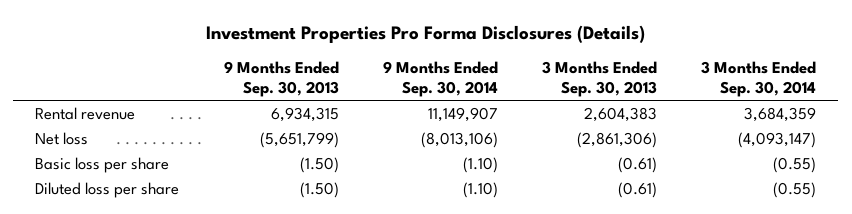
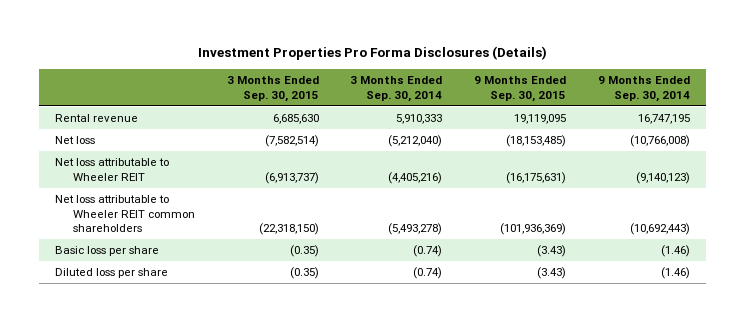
[223,61,339,97] 9 Months Ended Sep. 30, 2013 -> none
[542,61,658,97] 3 Months Ended Sep. 30, 2013 -> none
none -> [226,76,319,102] 3 Months Ended Sep. 30, 2015
none -> [474,76,567,102] 9 Months Ended Sep. 30, 2015
[427,106,498,122] 11,149,907 -> [637,114,690,125] 16,747,195
[744,106,817,122] 3,684,359 -> [396,114,443,125] 5,910,333
[420,131,498,148] (8,013,106) -> [629,135,690,148] (10,766,008)
[738,131,817,148] (4,093,147) -> [388,135,443,148] (5,212,040)
none -> [55,158,170,181] Net loss attributable to Wheeler REIT
none -> [55,195,195,233] Net loss attributable to Wheeler REIT common shareholders
[462,156,498,173] (1.10) -> [660,245,690,258] (1.46)
[773,156,817,173] (0.55) -> [413,245,443,258] (0.74)
[462,181,498,198] (1.10) -> [660,267,690,280] (1.46)
[773,181,817,198] (0.55) -> [413,267,443,280] (0.74)

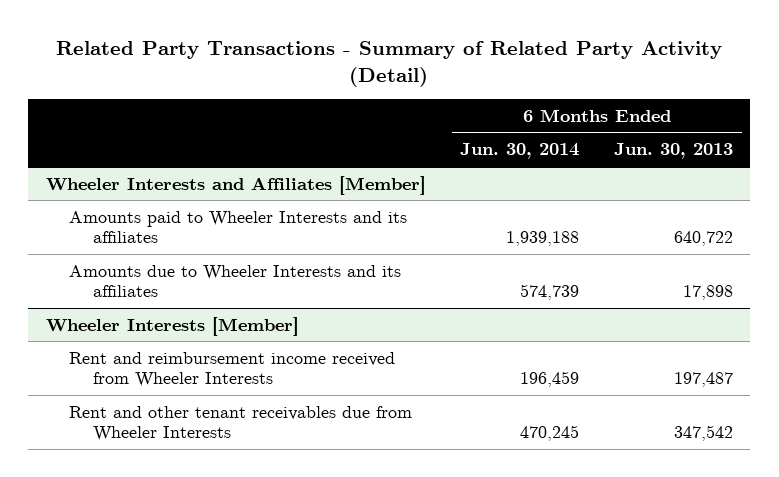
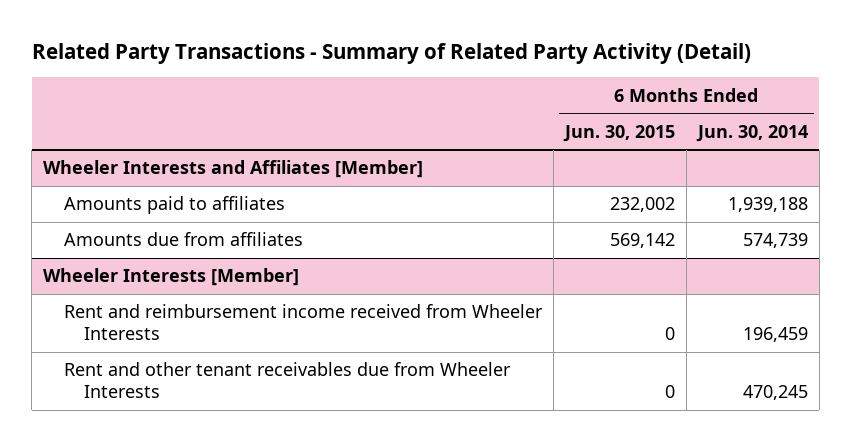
[613,143,733,160] Jun. 30, 2013 -> none
none -> [562,124,675,142] Jun. 30, 2015
[69,210,408,243] Amounts paid to Wheeler Interests and its affiliates -> [63,196,285,215] Amounts paid to affiliates
[69,264,402,297] Amounts due to Wheeler Interests and its affiliates -> [63,232,303,247] Amounts due from affiliates

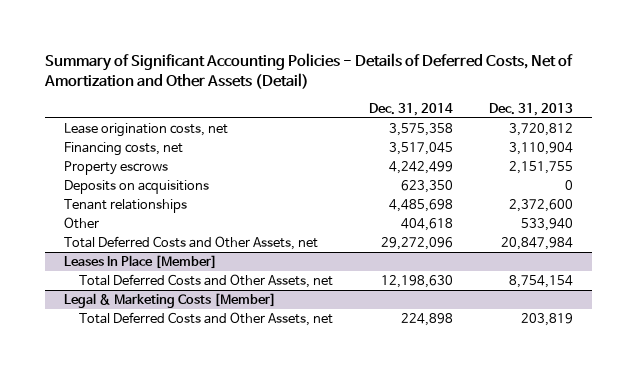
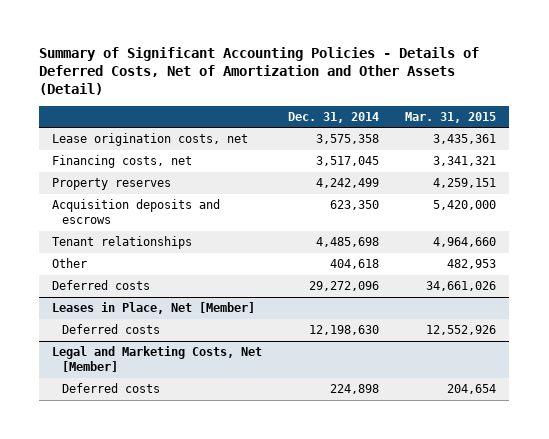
[489,102,574,116] Dec. 31, 2013 -> none
none -> [405,111,497,123] Mar. 31, 2015
[63,161,168,176] Property escrows -> [52,178,172,191] Property reserves
[63,180,209,195] Deposits on acquisitions -> [52,199,221,224] Acquisition deposits and escrows
[63,236,318,251] Total Deferred Costs and Other Assets, net -> [52,280,151,291] Deferred costs
[63,255,217,270] Leases In Place [Member] -> [52,302,256,315] Leases in Place, Net [Member]
[79,274,334,289] Total Deferred Costs and Other Assets, net -> [61,324,160,335] Deferred costs
[63,293,276,309] Legal & Marketing Costs [Member] -> [52,346,263,372] Legal and Marketing Costs, Net [Member]
[79,312,334,327] Total Deferred Costs and Other Assets, net -> [61,383,160,394] Deferred costs

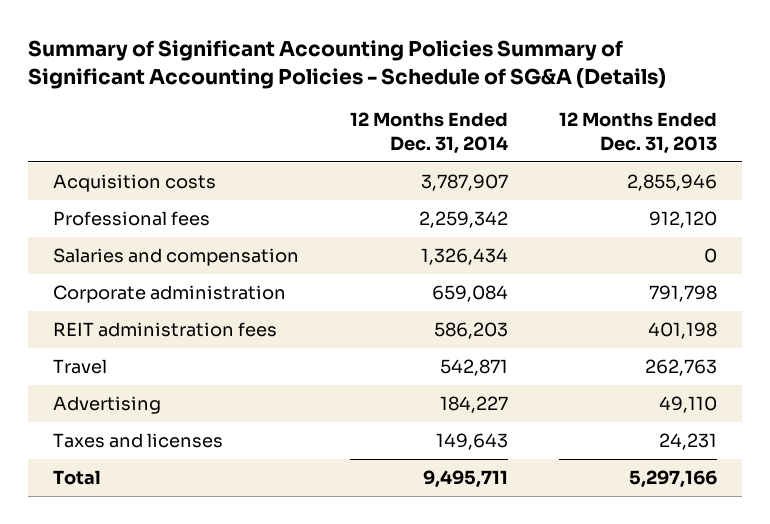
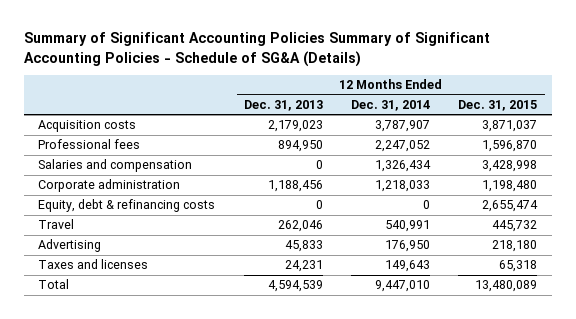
none -> [458,99,538,111] Dec. 31, 2015
[626,173,717,191] 2,855,946 -> [267,120,323,133] 2,179,023
[419,210,509,228] 2,259,342 -> [375,140,431,153] 2,247,052
[648,210,717,228] 912,120 -> [277,140,323,153] 894,950
[53,321,278,337] REIT administration fees -> none
[432,284,509,302] 659,084 -> [375,180,431,193] 1,218,033
[648,284,717,302] 791,798 -> [267,180,323,193] 1,188,456
none -> [38,199,216,213] Equity, debt & refinancing costs
[440,358,509,376] 542,871 -> [385,220,431,233] 540,991
[644,358,717,376] 262,763 -> [277,220,323,233] 262,046
[440,395,509,413] 184,227 -> [385,240,431,253] 176,950
[658,395,717,413] 49,110 -> [284,240,323,253] 45,833
[423,469,509,488] 9,495,711 -> [375,280,431,293] 9,447,010
[628,469,717,488] 5,297,166 -> [267,280,323,293] 4,594,539

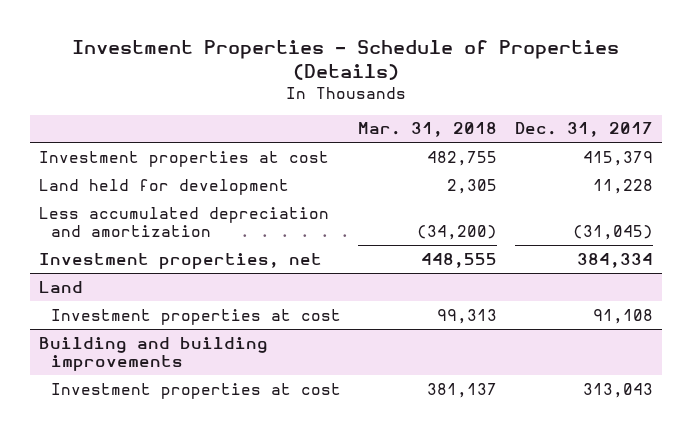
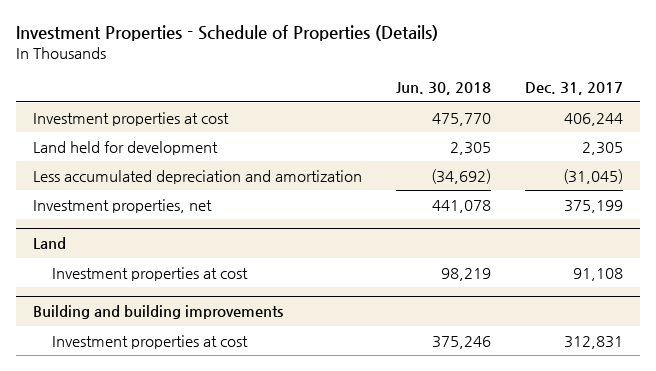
[358,122,498,138] Mar. 31, 2018 -> none
none -> [396,82,492,96] Jun. 30, 2018
[583,150,654,166] 415,379 -> [564,112,624,126] 406,244
[593,178,654,194] 11,228 -> [582,141,624,155] 2,305
[577,252,654,268] 384,334 -> [564,199,624,213] 375,199
[583,382,654,398] 313,043 -> [564,335,624,349] 312,831

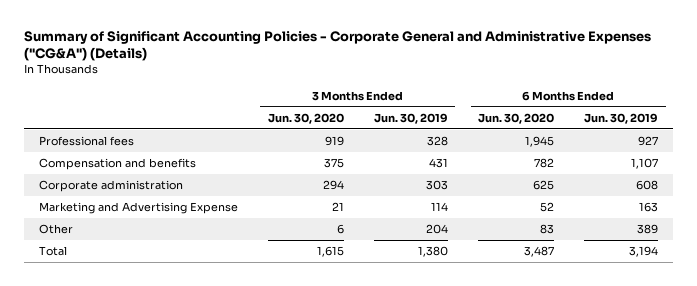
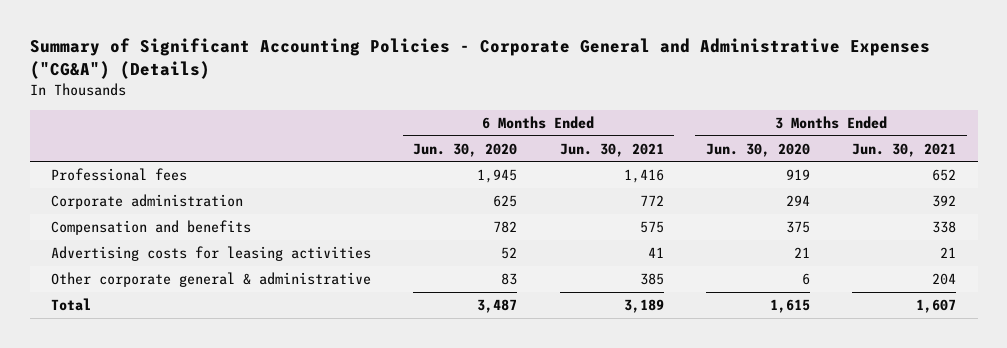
[373,112,448,124] Jun. 30, 2019 -> none
[584,112,659,124] Jun. 30, 2019 -> none
none -> [559,142,664,157] Jun. 30, 2021
none -> [852,142,957,157] Jun. 30, 2021
[38,158,196,171] Compensation and benefits -> [50,220,251,236] Compensation and benefits
[38,202,238,215] Marketing and Advertising Expense -> [50,246,371,262] Advertising costs for leasing activities
[38,224,73,235] Other -> [50,272,371,288] Other corporate general & administrative

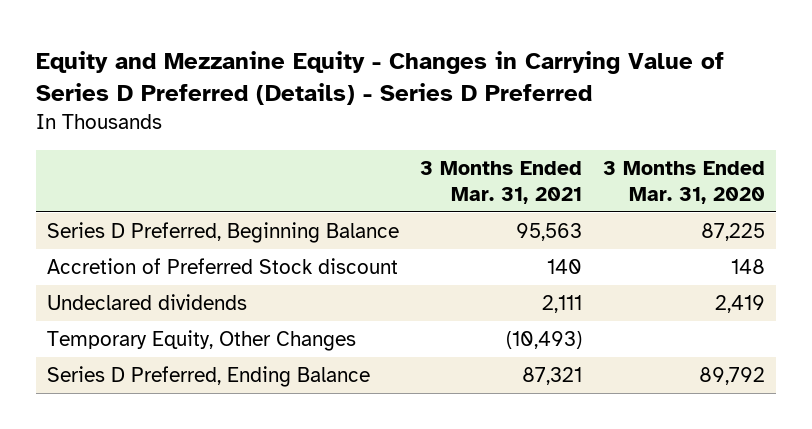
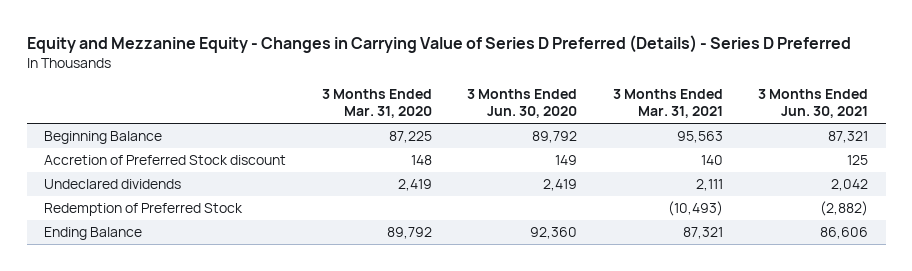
none -> [467,88,578,119] 3 Months Ended Jun. 30, 2020
none -> [758,88,869,119] 3 Months Ended Jun. 30, 2021
[46,222,399,244] Series D Preferred, Beginning Balance -> [44,131,163,145] Beginning Balance
[46,330,356,352] Temporary Equity, Other Changes -> [44,203,244,217] Redemption of Preferred Stock
[46,366,370,388] Series D Preferred, Ending Balance -> [44,227,143,241] Ending Balance

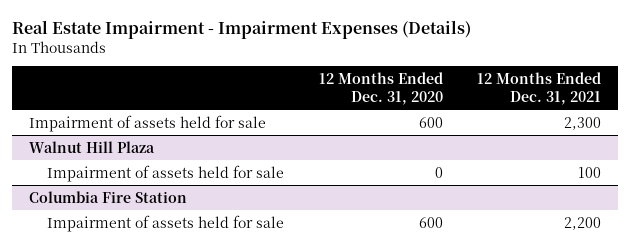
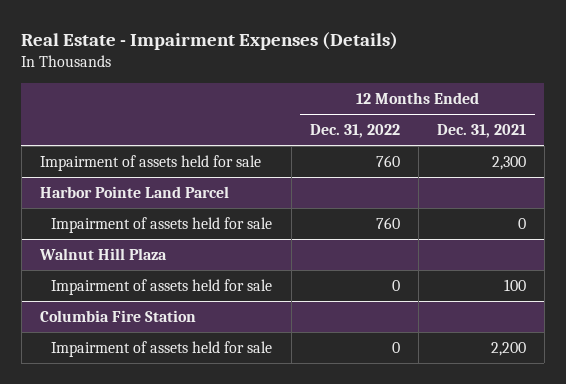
[12,19,472,39] Real Estate Impairment - Impairment Expenses (Details) -> [21,31,399,50] Real Estate - Impairment Expenses (Details)
[318,72,443,105] 12 Months Ended Dec. 31, 2020 -> none
none -> [309,124,400,139] Dec. 31, 2022
none -> [39,185,229,198] Harbor Pointe Land Parcel
none -> [51,216,273,233] Impairment of assets held for sale

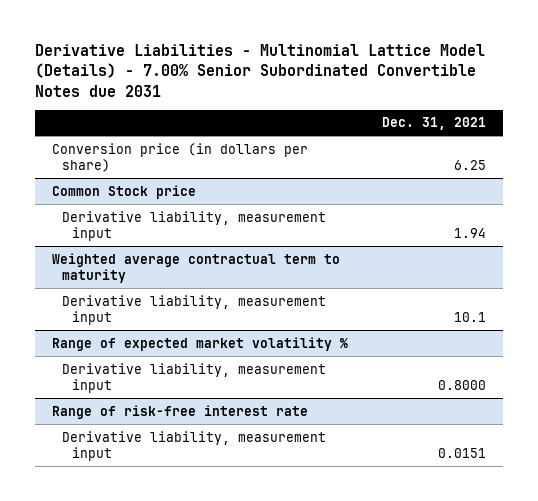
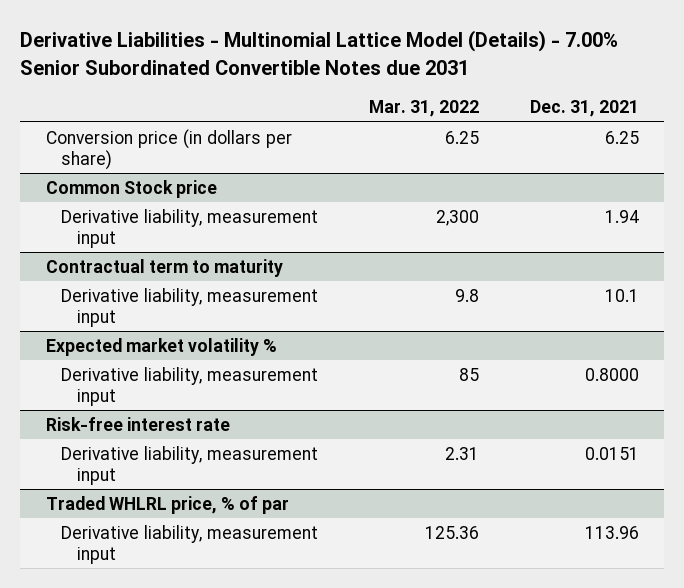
none -> [368,100,479,118] Mar. 31, 2022
[52,252,341,283] Weighted average contractual term to maturity -> [45,258,283,277] Contractual term to maturity
[52,336,349,351] Range of expected market volatility % -> [45,337,277,356] Expected market volatility %
[52,404,309,419] Range of risk-free interest rate -> [45,416,230,431] Risk-free interest rate
none -> [45,495,289,514] Traded WHLRL price, % of par
none -> [61,524,319,564] Derivative liability, measurement input

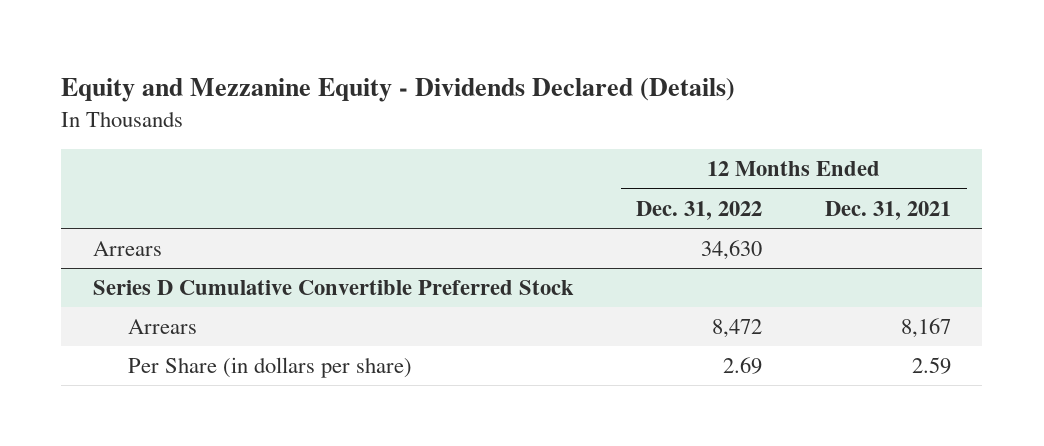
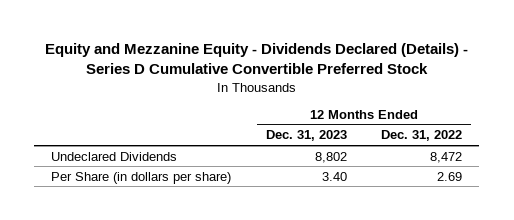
[61,78,736,103] Equity and Mezzanine Equity - Dividends Declared (Details) -> [44,43,468,75] Equity and Mezzanine Equity - Dividends Declared (Details) - Series D Cumulative Convertible Preferred Stock
[825,200,952,220] Dec. 31, 2021 -> none
none -> [265,130,347,142] Dec. 31, 2023
[92,241,162,257] Arrears -> none
[92,280,574,296] Series D Cumulative Convertible Preferred Stock -> none
[128,319,198,335] Arrears -> [51,151,178,161] Undeclared Dividends

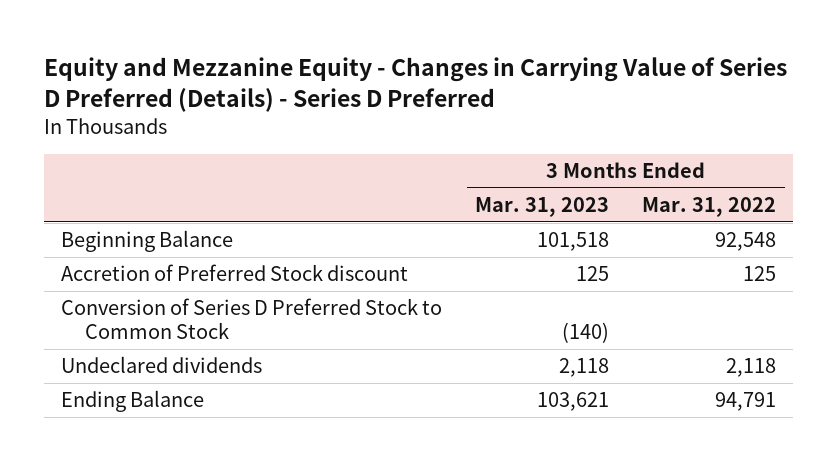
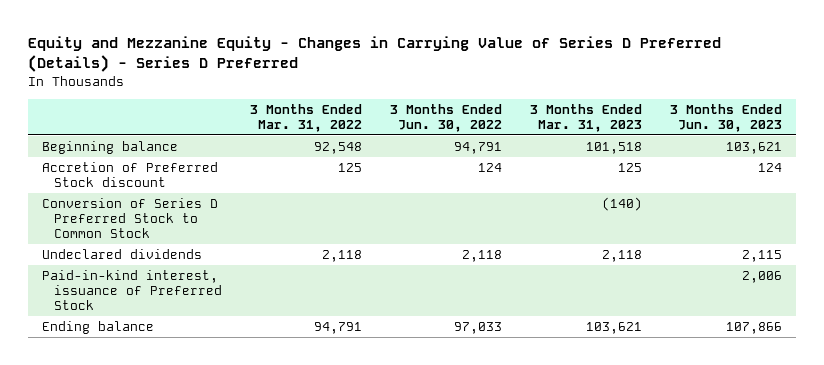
none -> [389,103,502,132] 3 Months Ended Jun. 30, 2022
none -> [669,103,782,132] 3 Months Ended Jun. 30, 2023
[60,230,233,253] Beginning Balance -> [42,140,179,154] Beginning balance
none -> [42,269,223,311] Paid-in-kind interest, issuance of Preferred Stock
[60,390,204,413] Ending Balance -> [42,320,155,334] Ending balance

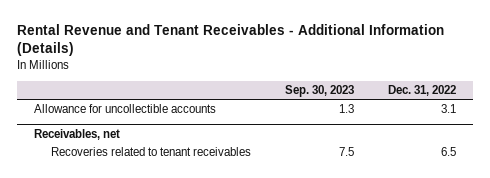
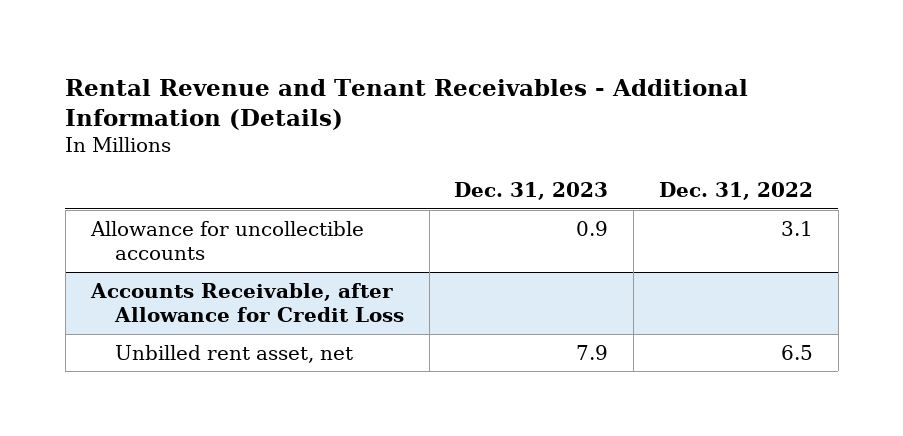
[285,85,355,98] Sep. 30, 2023 -> none
none -> [454,182,609,201] Dec. 31, 2023
[34,129,121,141] Receivables, net -> [89,282,405,323] Accounts Receivable, after Allowance for Credit Loss
[50,147,251,157] Recoveries related to tenant receivables -> [115,344,354,363] Unbilled rent asset, net

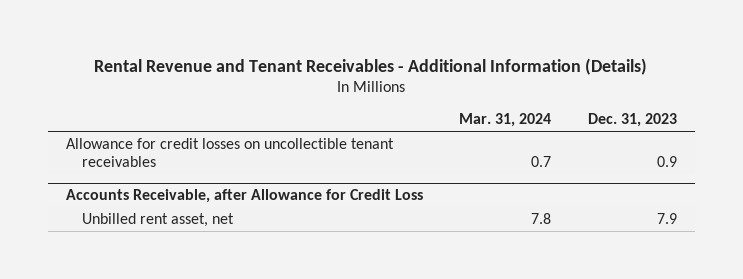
[658,182,813,201] Dec. 31, 2022 -> none
none -> [459,113,552,128] Mar. 31, 2024
[89,220,364,261] Allowance for uncollectible accounts -> [65,137,394,168] Allowance for credit losses on uncollectible tenant receivables

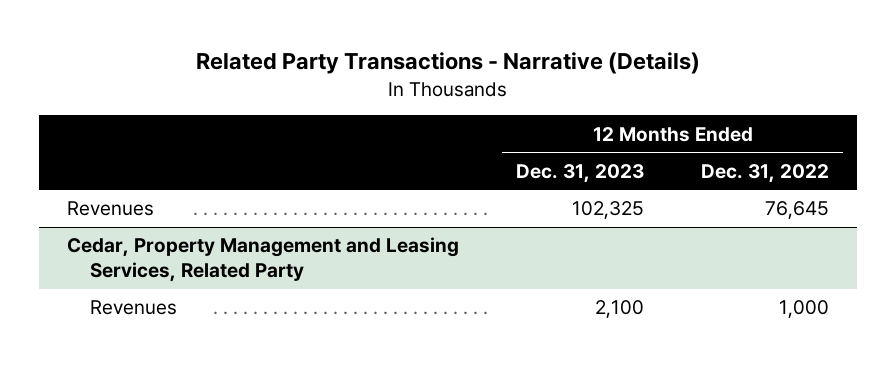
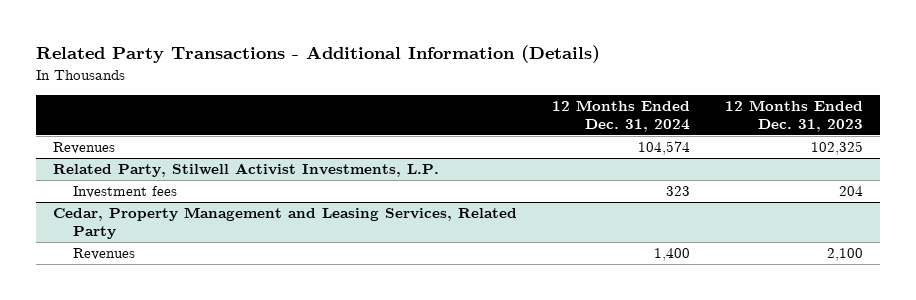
[196,52,701,75] Related Party Transactions - Narrative (Details) -> [35,45,600,64] Related Party Transactions - Additional Information (Details)
[700,163,829,183] Dec. 31, 2022 -> none
none -> [551,100,690,133] 12 Months Ended Dec. 31, 2024
none -> [53,163,440,178] Related Party, Stilwell Activist Investments, L.P.
none -> [72,186,177,199] Investment fees

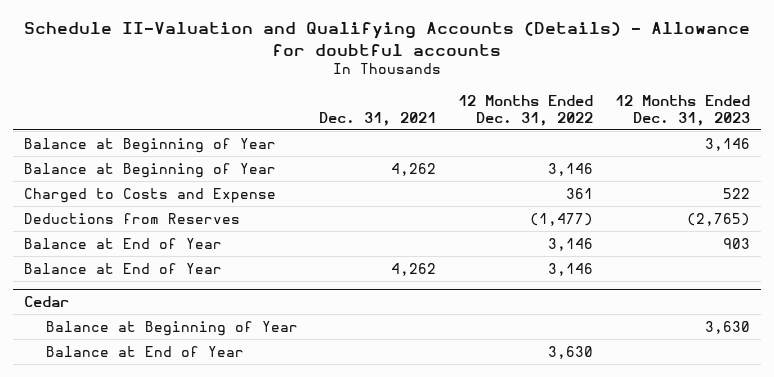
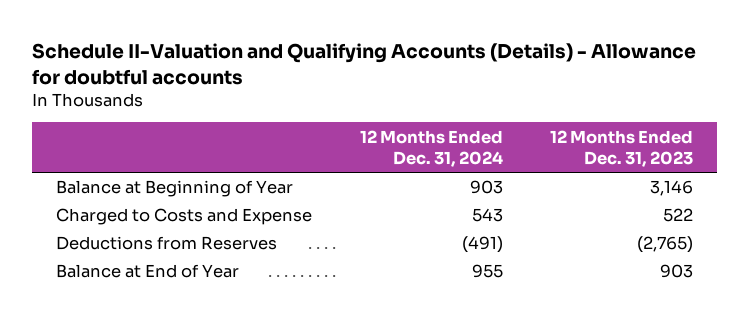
[319,111,437,126] Dec. 31, 2021 -> none
[458,94,594,126] 12 Months Ended Dec. 31, 2022 -> none
none -> [359,129,503,167] 12 Months Ended Dec. 31, 2024
[23,162,276,178] Balance at Beginning of Year -> none
[23,262,222,274] Balance at End of Year -> none
[23,296,69,308] Cedar -> none
[45,320,298,336] Balance at Beginning of Year -> none
[45,345,244,357] Balance at End of Year -> none

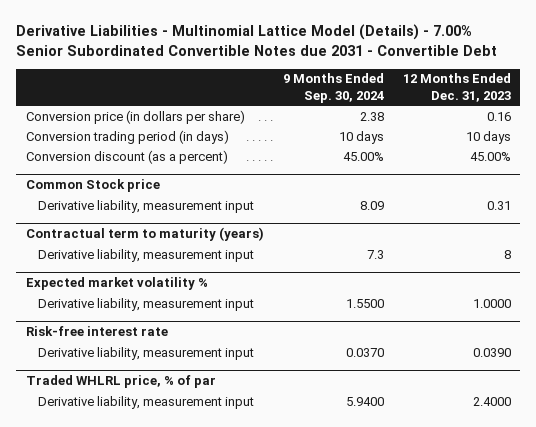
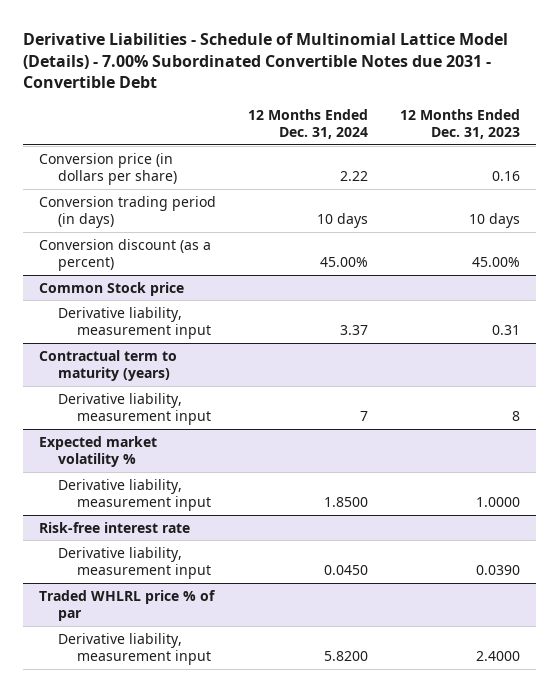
[16,23,498,56] Derivative Liabilities - Multinomial Lattice Model (Details) - 7.00% Senior Subordinated Convertible Notes due 2031 - Convertible Debt -> [23,33,509,89] Derivative Liabilities - Schedule of Multinomial Lattice Model (Details) - 7.00% Subordinated Convertible Notes due 2031 - Convertible Debt
[282,73,384,103] 9 Months Ended Sep. 30, 2024 -> none
none -> [248,108,369,140] 12 Months Ended Dec. 31, 2024
[25,374,216,388] Traded WHLRL price, % of par -> [39,589,217,622] Traded WHLRL price % of par

